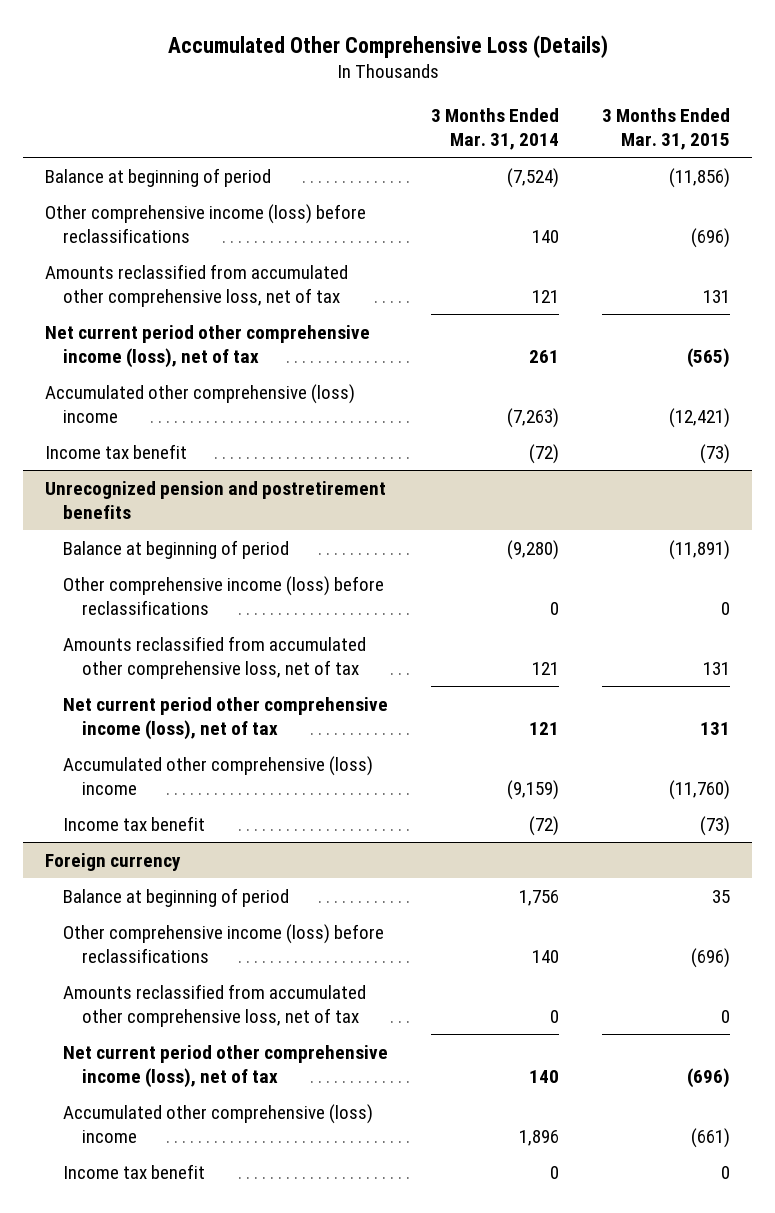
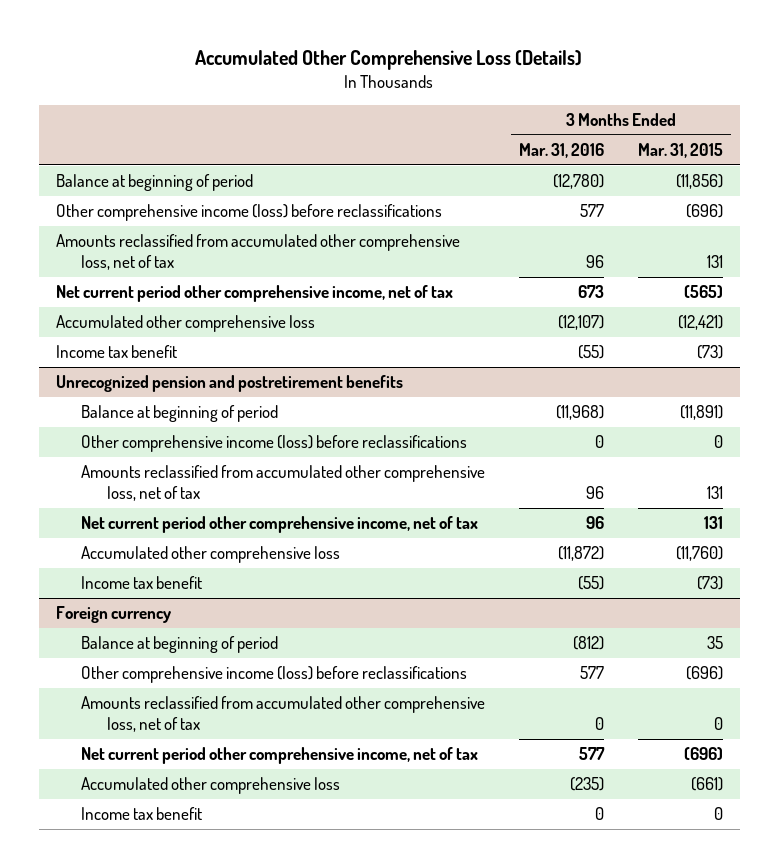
[431,108,560,150] 3 Months Ended Mar. 31, 2014 -> none
none -> [519,143,605,159] Mar. 31, 2016
[44,324,370,368] Net current period other comprehensive income (loss), net of tax -> [55,285,453,303] Net current period other comprehensive income, net of tax
[44,383,355,423] Accumulated other comprehensive (loss) income -> [55,315,315,333] Accumulated other comprehensive loss
[63,696,389,740] Net current period other comprehensive income (loss), net of tax -> [81,516,479,534] Net current period other comprehensive income, net of tax
[63,755,374,795] Accumulated other comprehensive (loss) income -> [81,546,341,564] Accumulated other comprehensive loss
[63,1044,389,1088] Net current period other comprehensive income (loss), net of tax -> [81,747,479,765] Net current period other comprehensive income, net of tax
[63,1103,374,1143] Accumulated other comprehensive (loss) income -> [81,777,341,795] Accumulated other comprehensive loss

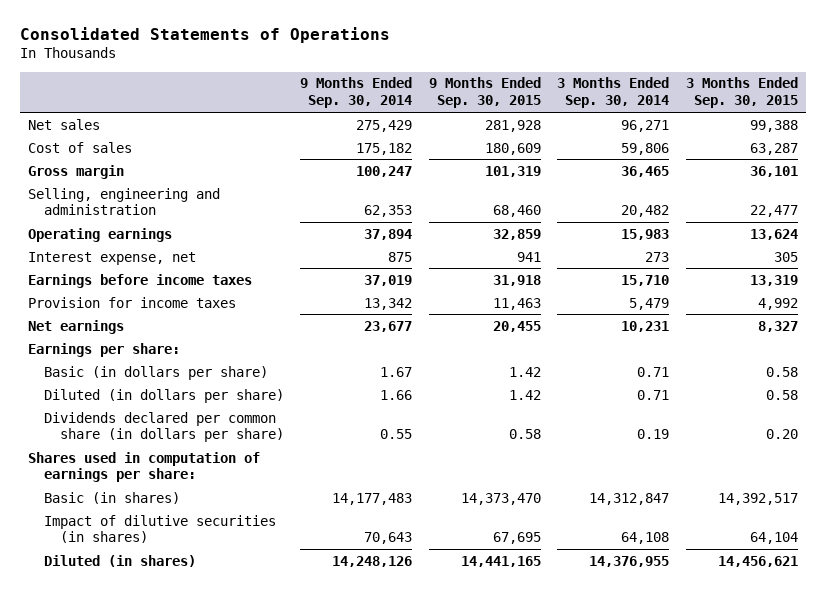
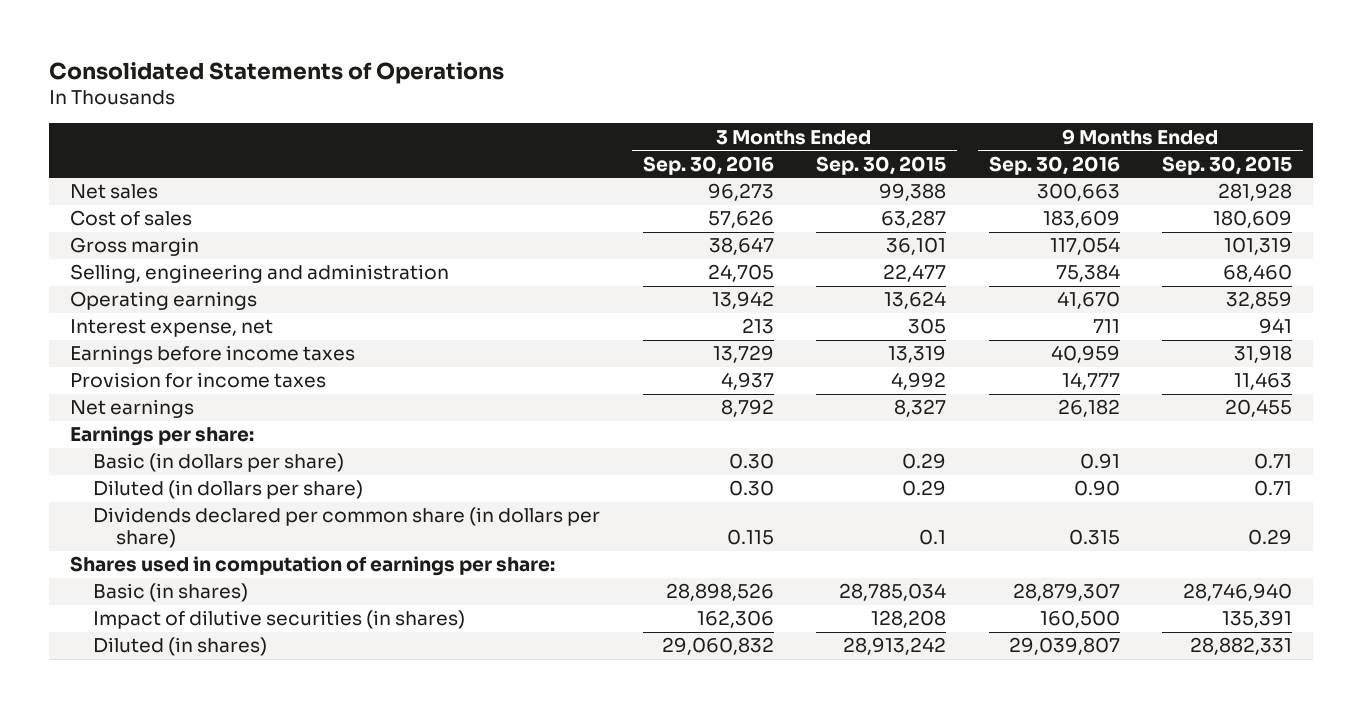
[300,77,413,109] 9 Months Ended Sep. 30, 2014 -> none
[557,77,670,109] 3 Months Ended Sep. 30, 2014 -> none
none -> [642,155,774,175] Sep. 30, 2016
none -> [988,155,1120,175] Sep. 30, 2016
[508,366,541,377] 1.42 -> [1254,453,1293,470] 0.71
[765,366,798,377] 0.58 -> [902,453,947,470] 0.29
[508,389,541,400] 1.42 -> [1254,480,1293,497] 0.71
[765,389,798,400] 0.58 -> [902,480,947,497] 0.29
[508,429,541,440] 0.58 -> [1248,529,1293,546] 0.29
[765,429,798,440] 0.20 -> [919,529,947,546] 0.1
[460,492,541,505] 14,373,470 -> [1183,583,1293,602] 28,746,940
[717,492,798,505] 14,392,517 -> [839,583,947,602] 28,785,034
[492,532,541,545] 67,695 -> [1222,610,1293,629] 135,391
[749,532,798,545] 64,104 -> [871,610,947,629] 128,208
[460,555,541,567] 14,441,165 -> [1190,637,1293,656] 28,882,331
[717,555,798,567] 14,456,621 -> [843,637,947,656] 28,913,242

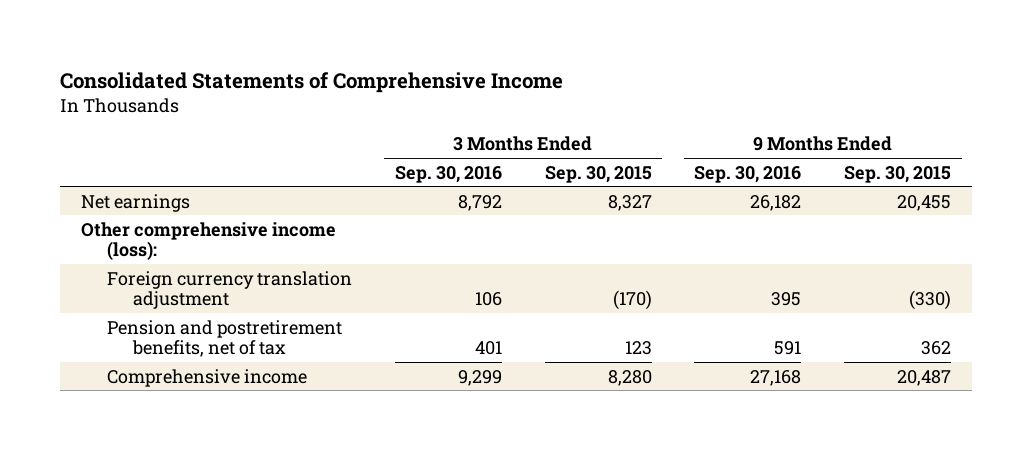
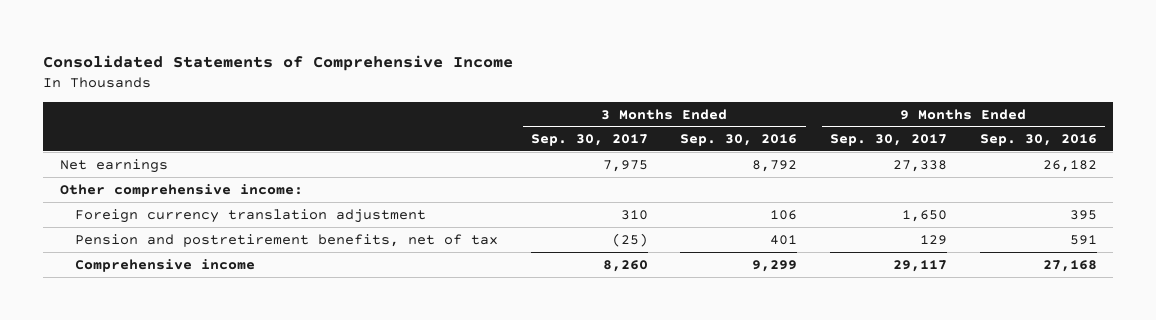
[544,165,652,183] Sep. 30, 2015 -> none
[843,165,951,183] Sep. 30, 2015 -> none
none -> [530,134,648,147] Sep. 30, 2017
none -> [830,134,948,147] Sep. 30, 2017
[81,221,337,261] Other comprehensive income (loss): -> [59,183,303,197] Other comprehensive income:

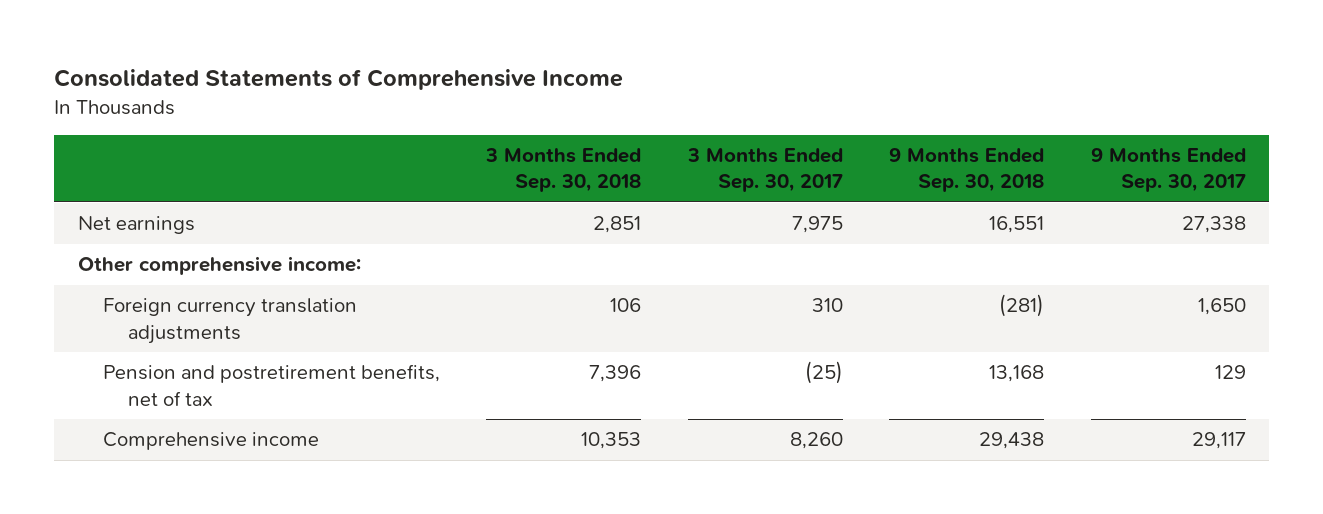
[680,134,798,147] Sep. 30, 2016 -> none
[979,134,1097,147] Sep. 30, 2016 -> none
none -> [485,148,642,193] 3 Months Ended Sep. 30, 2018
none -> [889,148,1045,193] 9 Months Ended Sep. 30, 2018
[75,208,427,223] Foreign currency translation adjustment -> [102,298,357,344] Foreign currency translation adjustments

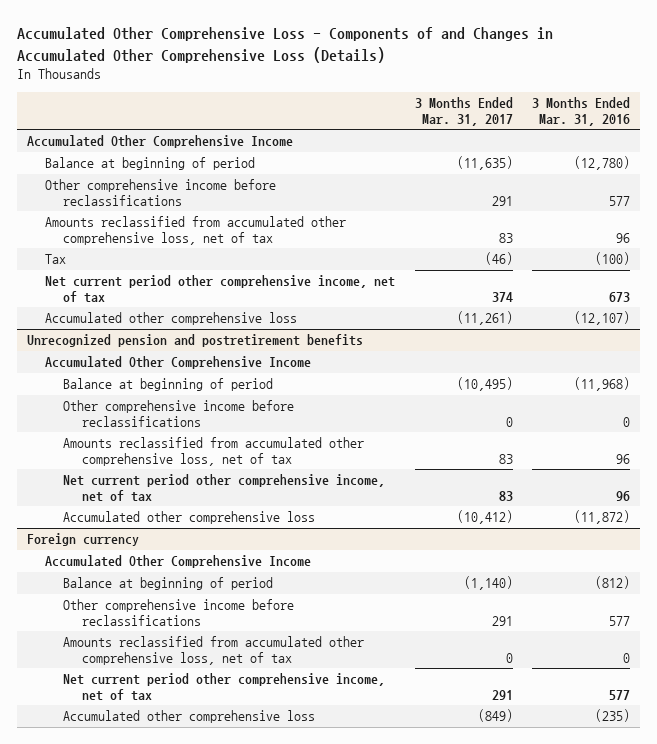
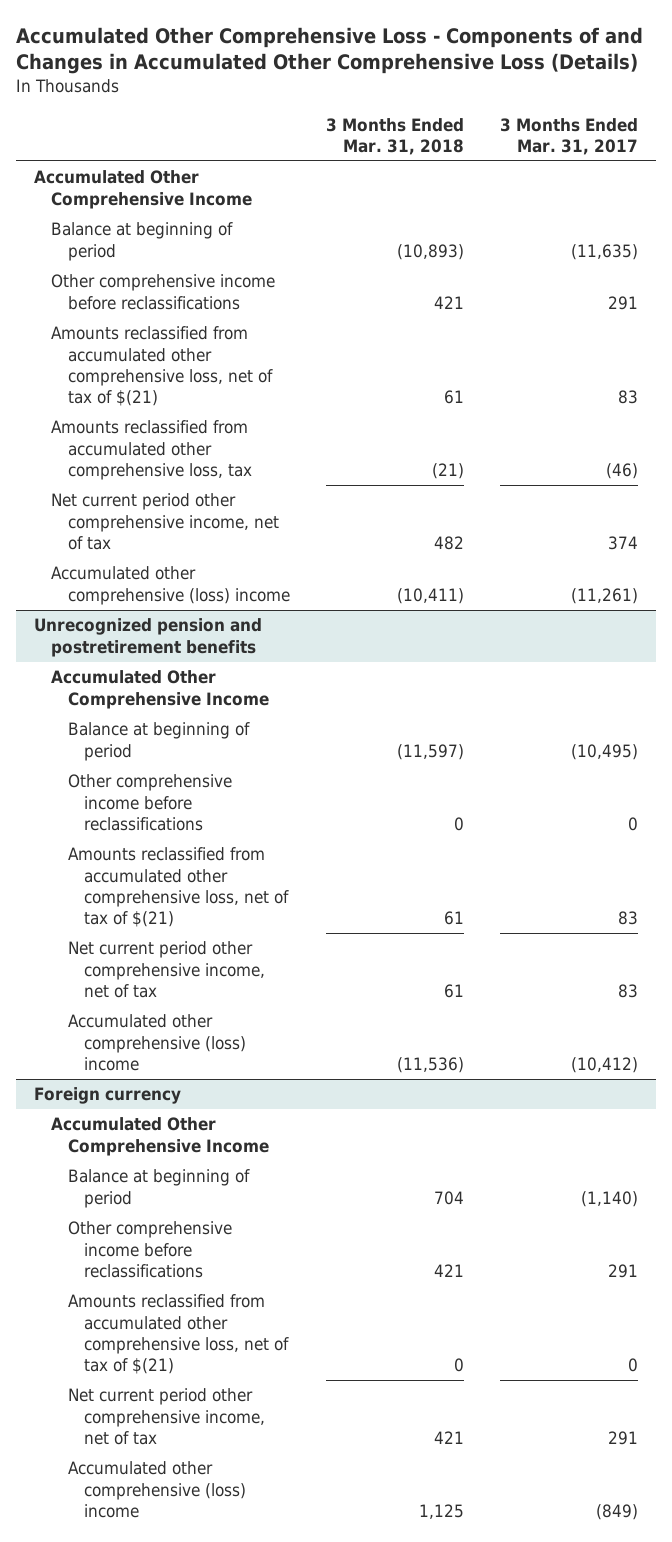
[532,96,631,126] 3 Months Ended Mar. 31, 2016 -> none
none -> [325,117,464,156] 3 Months Ended Mar. 31, 2018
[45,216,347,245] Amounts reclassified from accumulated other comprehensive loss, net of tax -> [50,326,273,406] Amounts reclassified from accumulated other comprehensive loss, net of tax of $(21)
[45,254,67,265] Tax -> [50,420,252,480] Amounts reclassified from accumulated other comprehensive loss, tax
[45,312,298,326] Accumulated other comprehensive loss -> [50,566,290,605] Accumulated other comprehensive (loss) income
[63,437,365,466] Amounts reclassified from accumulated other comprehensive loss, net of tax -> [67,847,290,927] Amounts reclassified from accumulated other comprehensive loss, net of tax of $(21)
[63,511,316,525] Accumulated other comprehensive loss -> [67,1014,247,1071] Accumulated other comprehensive (loss) income
[63,636,365,665] Amounts reclassified from accumulated other comprehensive loss, net of tax -> [67,1294,290,1374] Amounts reclassified from accumulated other comprehensive loss, net of tax of $(21)
[63,710,316,724] Accumulated other comprehensive loss -> [67,1461,247,1518] Accumulated other comprehensive (loss) income

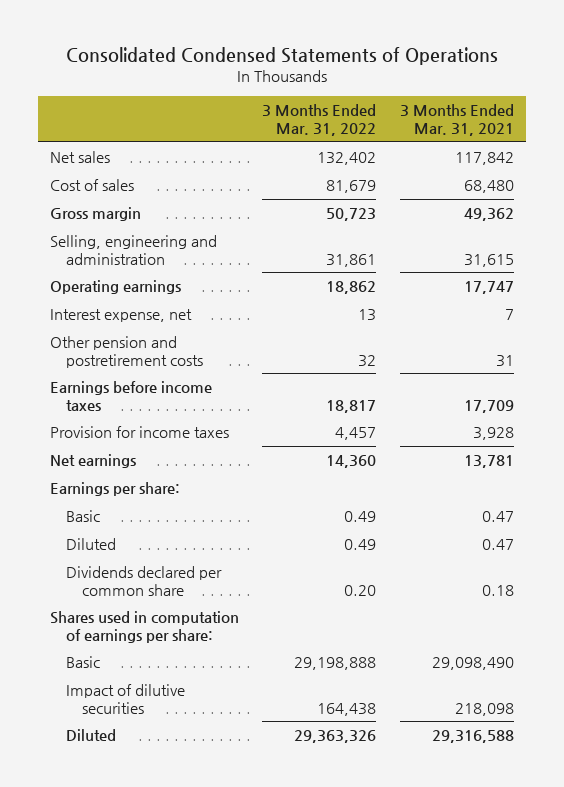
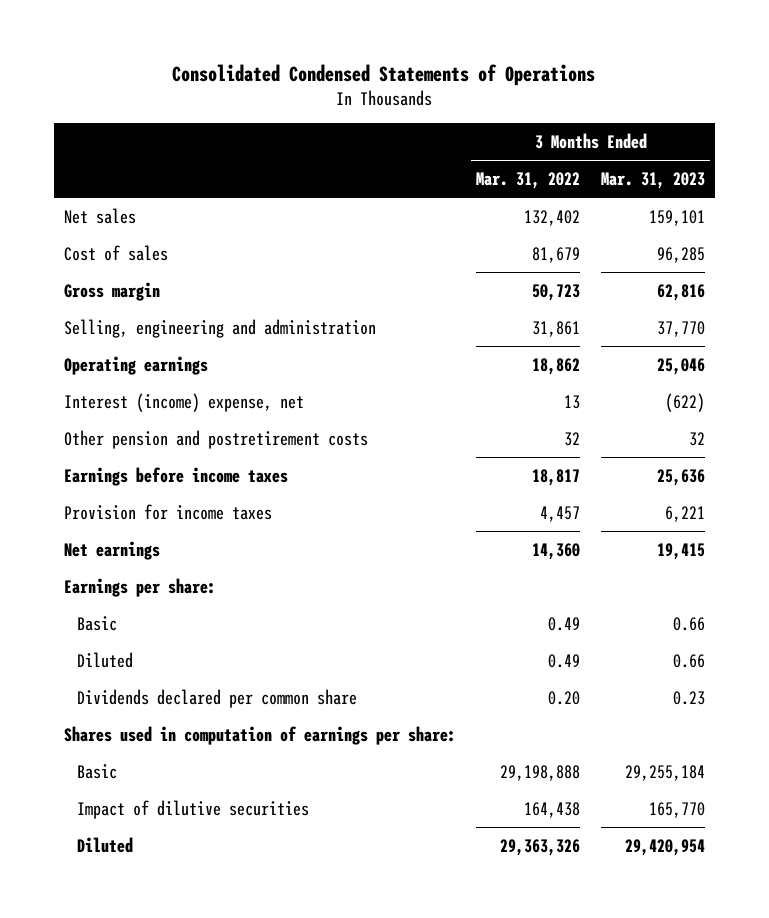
[400,104,515,137] 3 Months Ended Mar. 31, 2021 -> none
none -> [600,171,705,189] Mar. 31, 2023
[49,309,192,323] Interest expense, net -> [63,392,304,412] Interest (income) expense, net

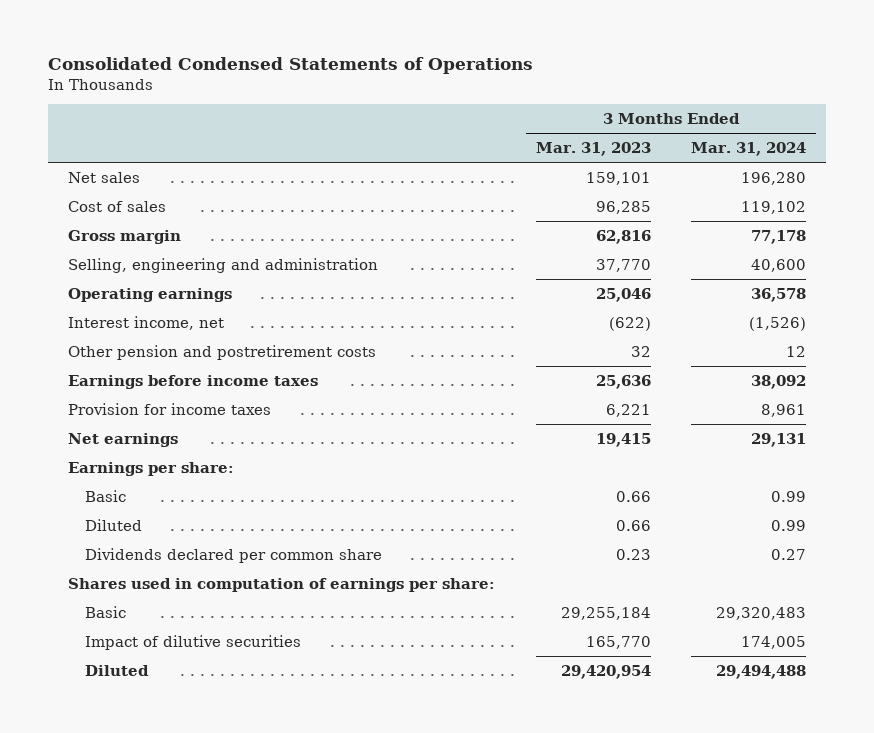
[476,171,581,189] Mar. 31, 2022 -> none
none -> [691,142,807,157] Mar. 31, 2024
[63,392,304,412] Interest (income) expense, net -> [68,315,225,330] Interest income, net

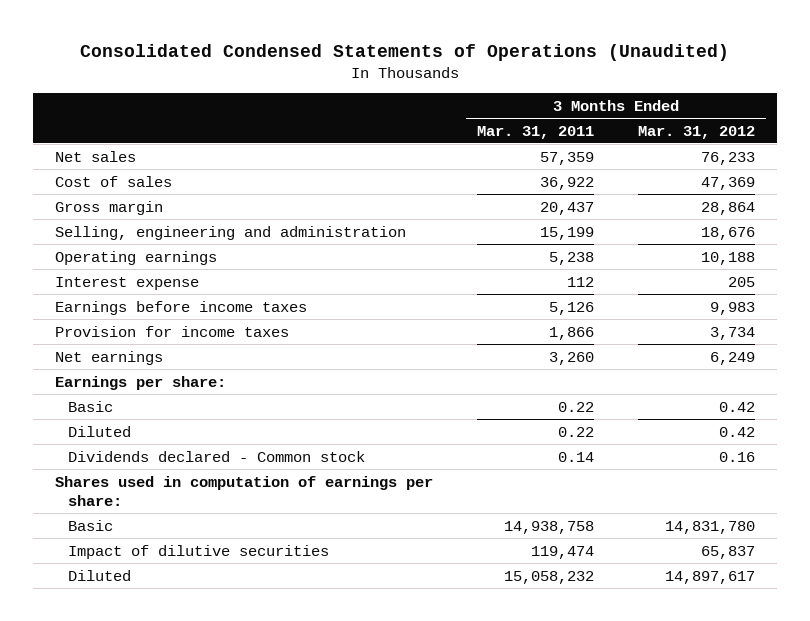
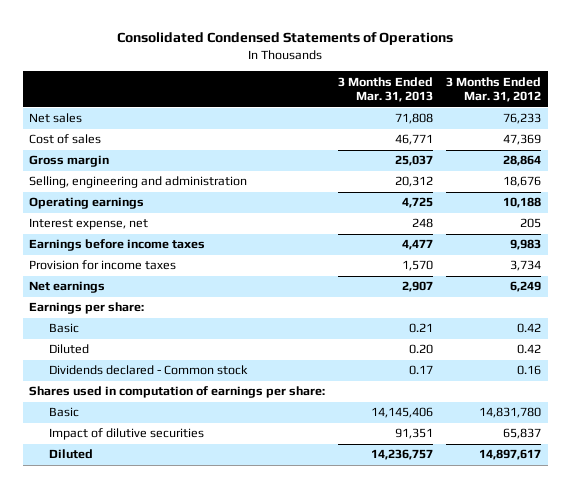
[79,43,729,61] Consolidated Condensed Statements of Operations (Unaudited) -> [117,32,454,46] Consolidated Condensed Statements of Operations
[476,125,594,139] Mar. 31, 2011 -> none
none -> [338,76,434,103] 3 Months Ended Mar. 31, 2013
[54,276,199,290] Interest expense -> [29,218,149,231] Interest expense, net

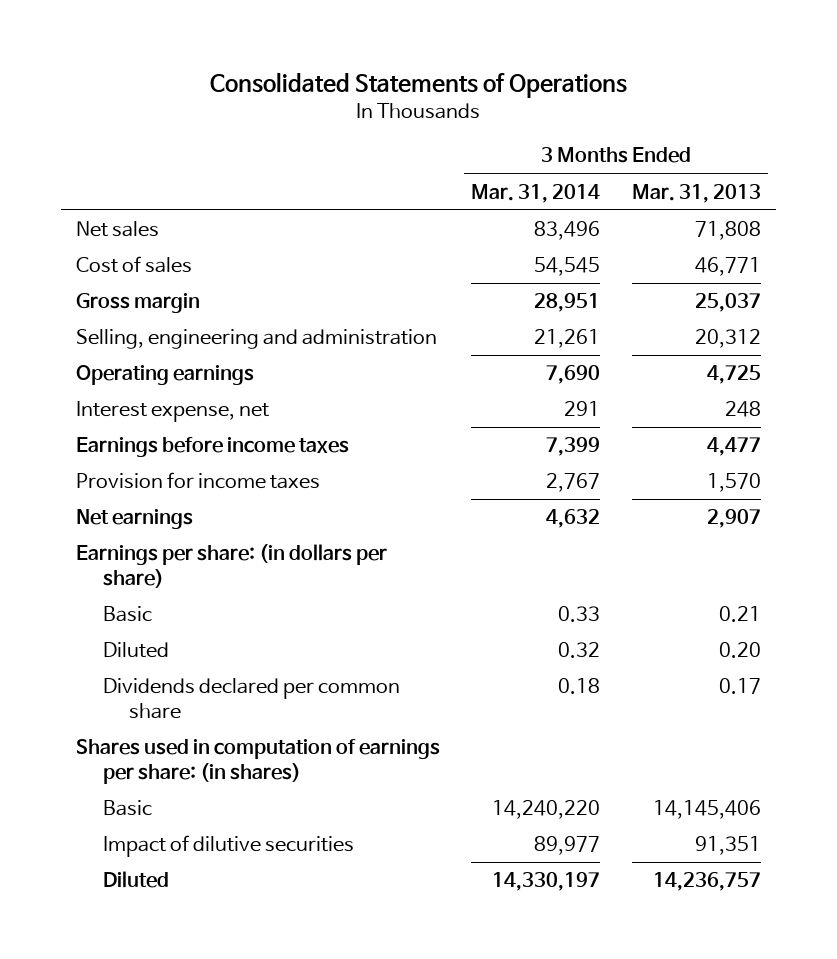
[117,32,454,46] Consolidated Condensed Statements of Operations -> [210,72,628,99] Consolidated Statements of Operations
[446,76,542,103] 3 Months Ended Mar. 31, 2012 -> none
none -> [471,183,601,203] Mar. 31, 2014
[29,302,145,315] Earnings per share: -> [76,544,388,588] Earnings per share: (in dollars per share)
[48,365,248,376] Dividends declared - Common stock -> [102,678,400,719] Dividends declared per common share
[29,386,326,399] Shares used in computation of earnings per share: -> [76,739,441,784] Shares used in computation of earnings per share: (in shares)

